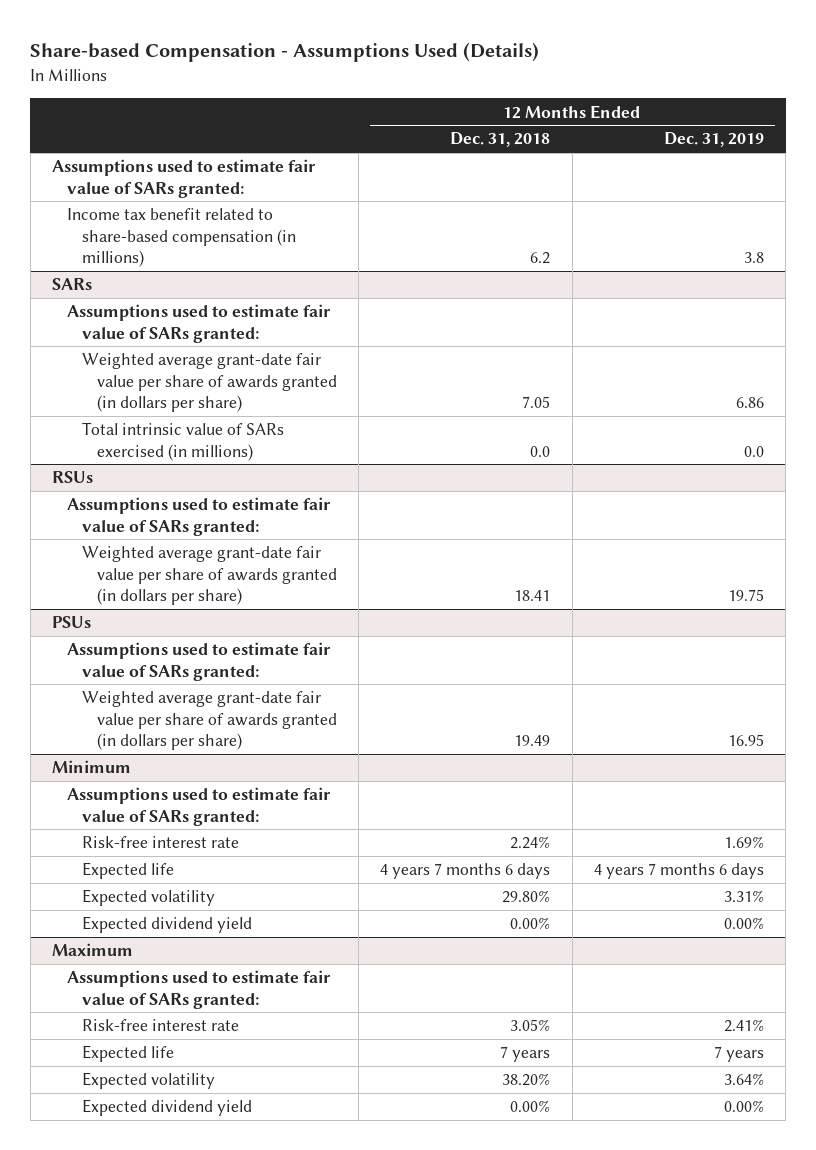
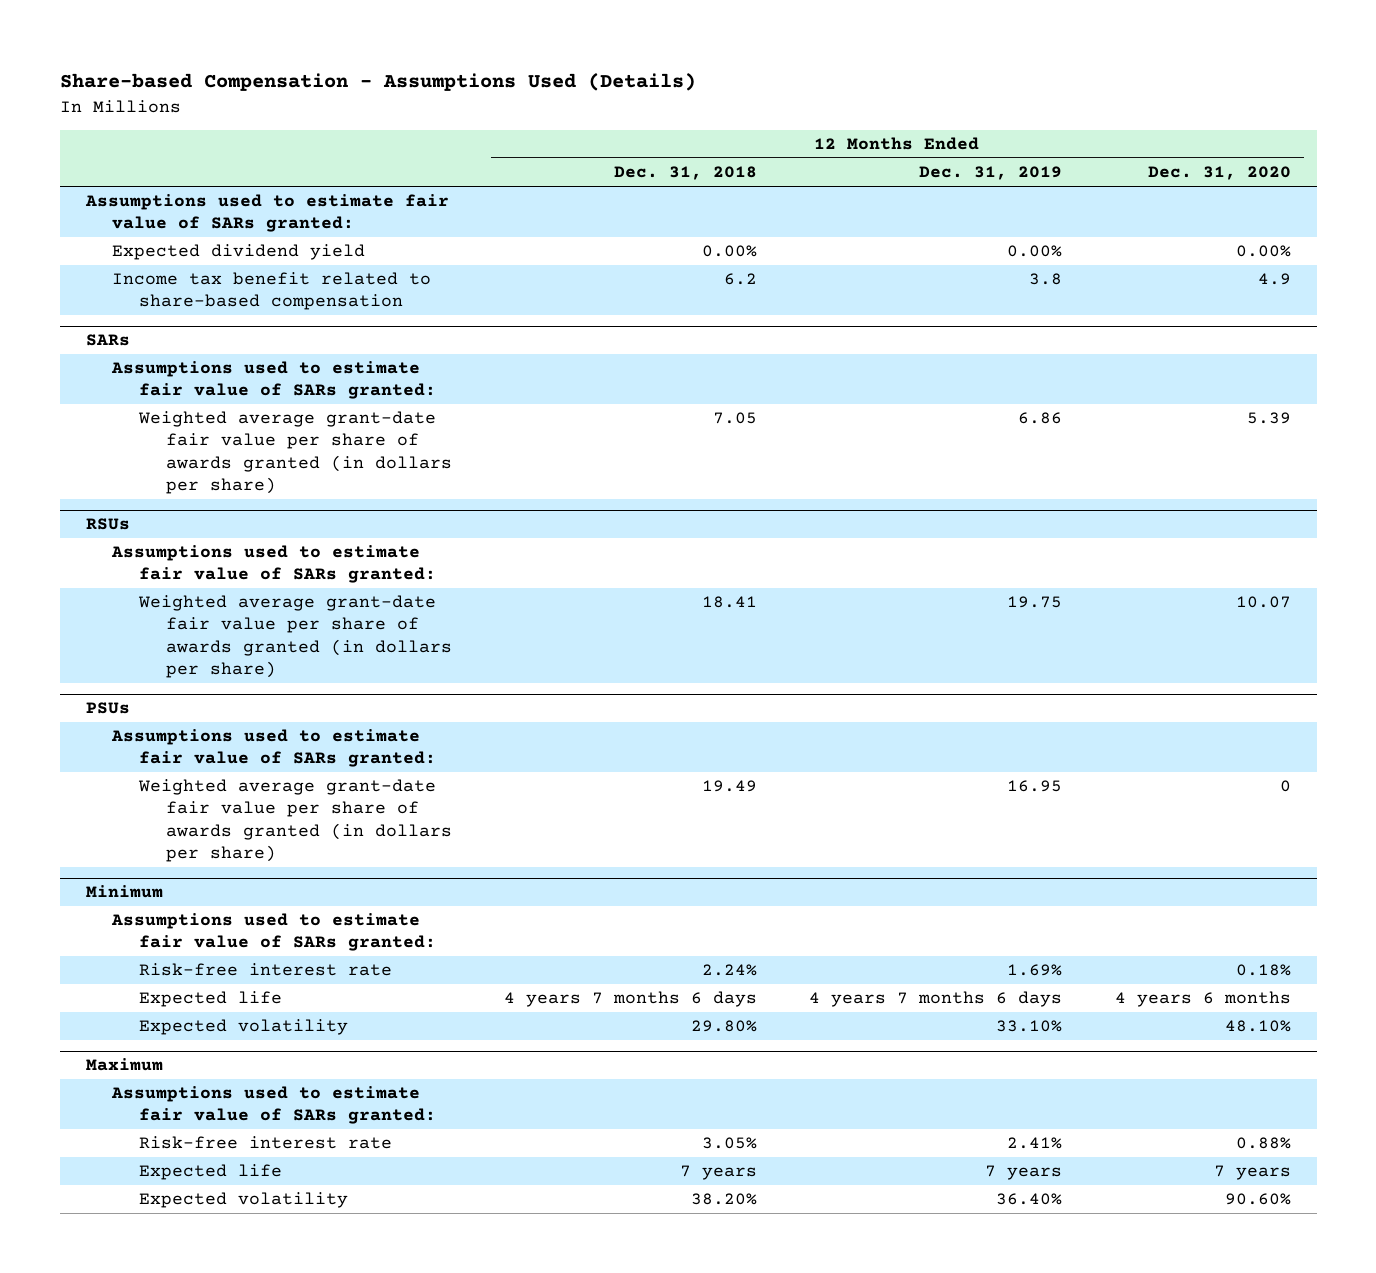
none -> [1147,166,1291,181] Dec. 31, 2020
none -> [112,244,366,261] Expected dividend yield
[67,208,296,268] Income tax benefit related to share-based compensation (in millions) -> [112,272,432,311] Income tax benefit related to share-based compensation
[81,422,284,461] Total intrinsic value of SARs exercised (in millions) -> none
[81,916,252,934] Expected dividend yield -> none
[723,890,764,903] 3.31% -> [996,1020,1063,1033] 33.10%
[81,1099,252,1117] Expected dividend yield -> none
[723,1073,764,1086] 3.64% -> [996,1193,1063,1206] 36.40%

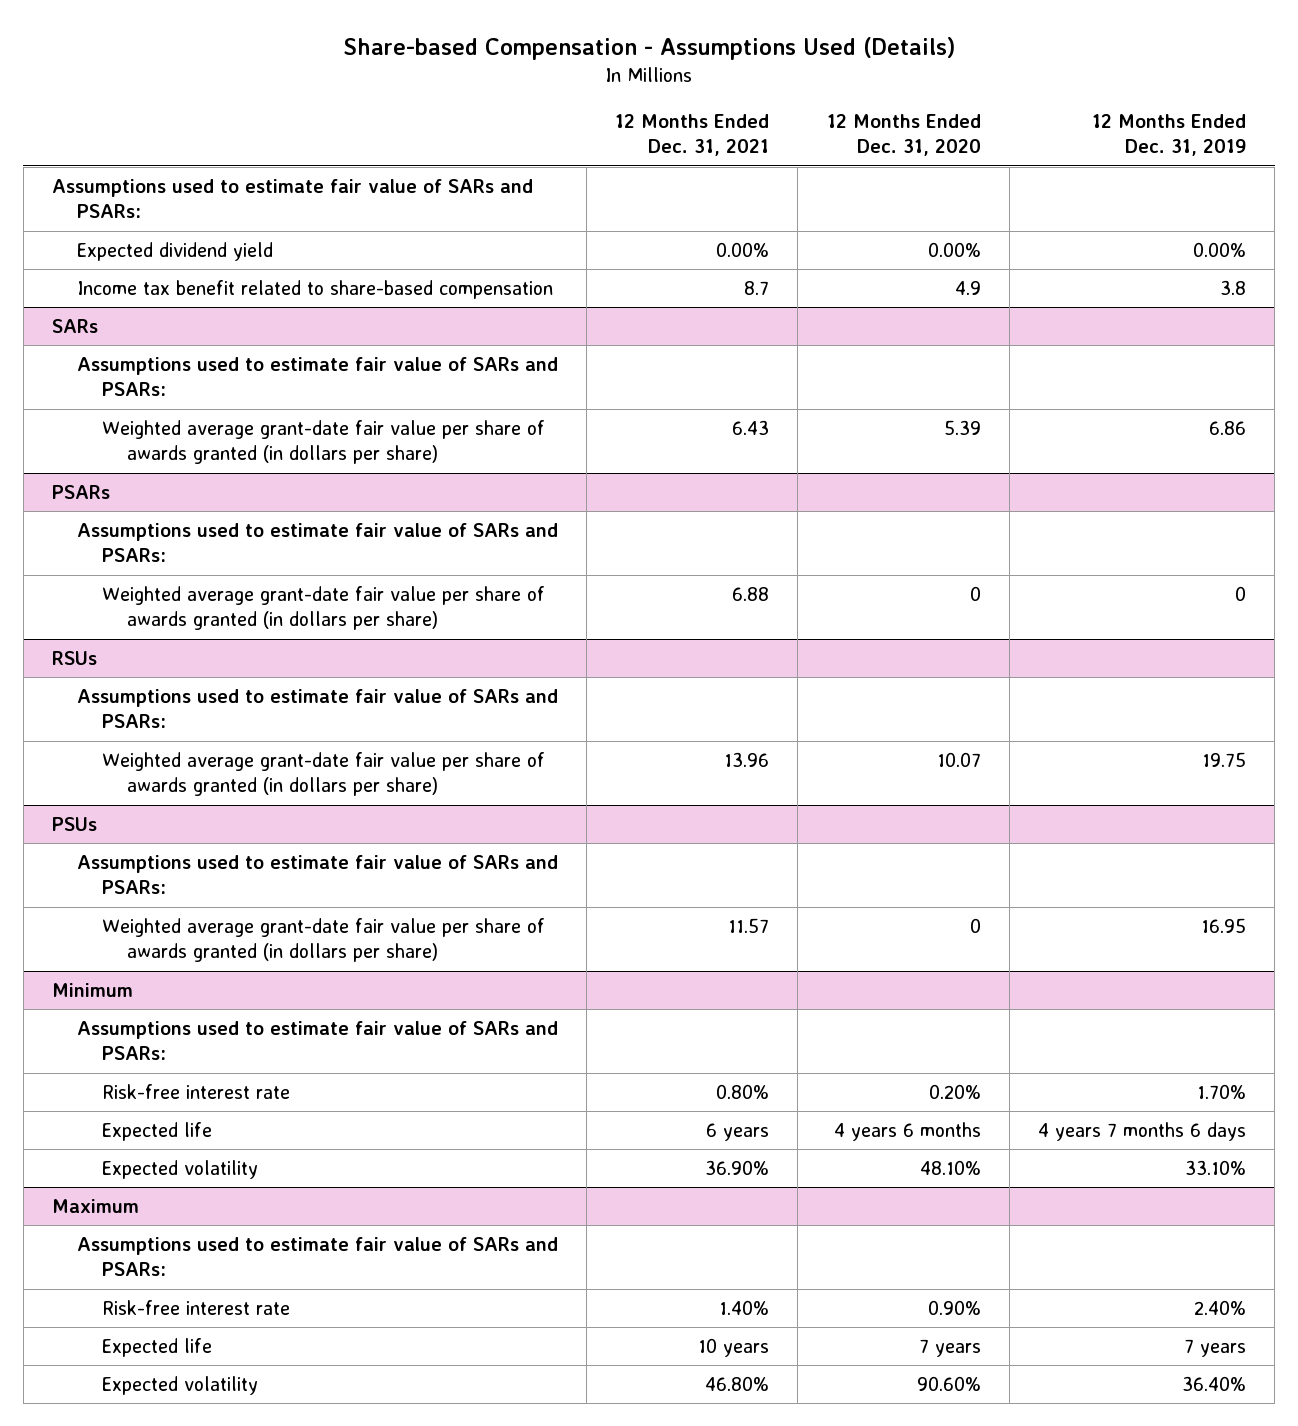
[614,166,758,181] Dec. 31, 2018 -> none
none -> [615,114,770,157] 12 Months Ended Dec. 31, 2021
[84,194,449,233] Assumptions used to estimate fair value of SARs granted: -> [51,178,533,219] Assumptions used to estimate fair value of SARs and PSARs:
[111,361,437,400] Assumptions used to estimate fair value of SARs granted: -> [76,356,558,397] Assumptions used to estimate fair value of SARs and PSARs:
none -> [51,484,110,499] PSARs
none -> [76,522,558,563] Assumptions used to estimate fair value of SARs and PSARs:
none -> [101,585,545,631] Weighted average grant-date fair value per share of awards granted (in dollars per share)
[111,545,437,584] Assumptions used to estimate fair value of SARs granted: -> [76,688,558,729] Assumptions used to estimate fair value of SARs and PSARs:
[111,729,437,768] Assumptions used to estimate fair value of SARs granted: -> [76,854,558,895] Assumptions used to estimate fair value of SARs and PSARs:
[111,913,437,952] Assumptions used to estimate fair value of SARs granted: -> [76,1020,558,1061] Assumptions used to estimate fair value of SARs and PSARs:
[1007,964,1063,977] 1.69% -> [1197,1083,1247,1099] 1.70%
[1235,964,1291,977] 0.18% -> [928,1083,981,1099] 0.20%
[111,1086,437,1125] Assumptions used to estimate fair value of SARs granted: -> [76,1236,558,1277] Assumptions used to estimate fair value of SARs and PSARs:
[1007,1137,1063,1150] 2.41% -> [1194,1299,1247,1315] 2.40%
[1235,1137,1291,1150] 0.88% -> [927,1299,981,1315] 0.90%

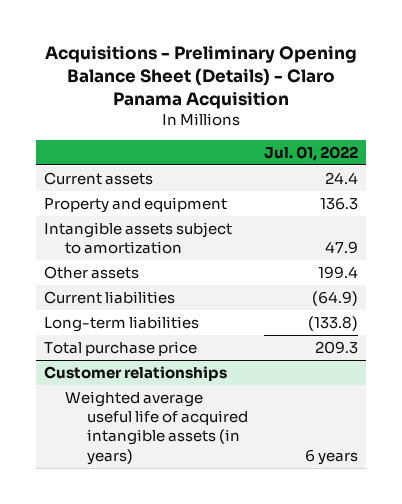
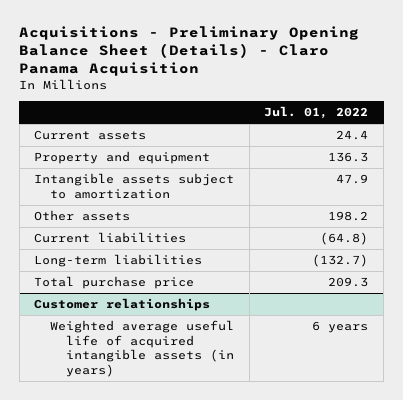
[318,266,359,280] 199.4 -> [328,211,369,222] 198.2
[312,291,359,307] (64.9) -> [320,232,369,246] (64.8)
[308,316,359,332] (133.8) -> [312,254,369,268] (132.7)

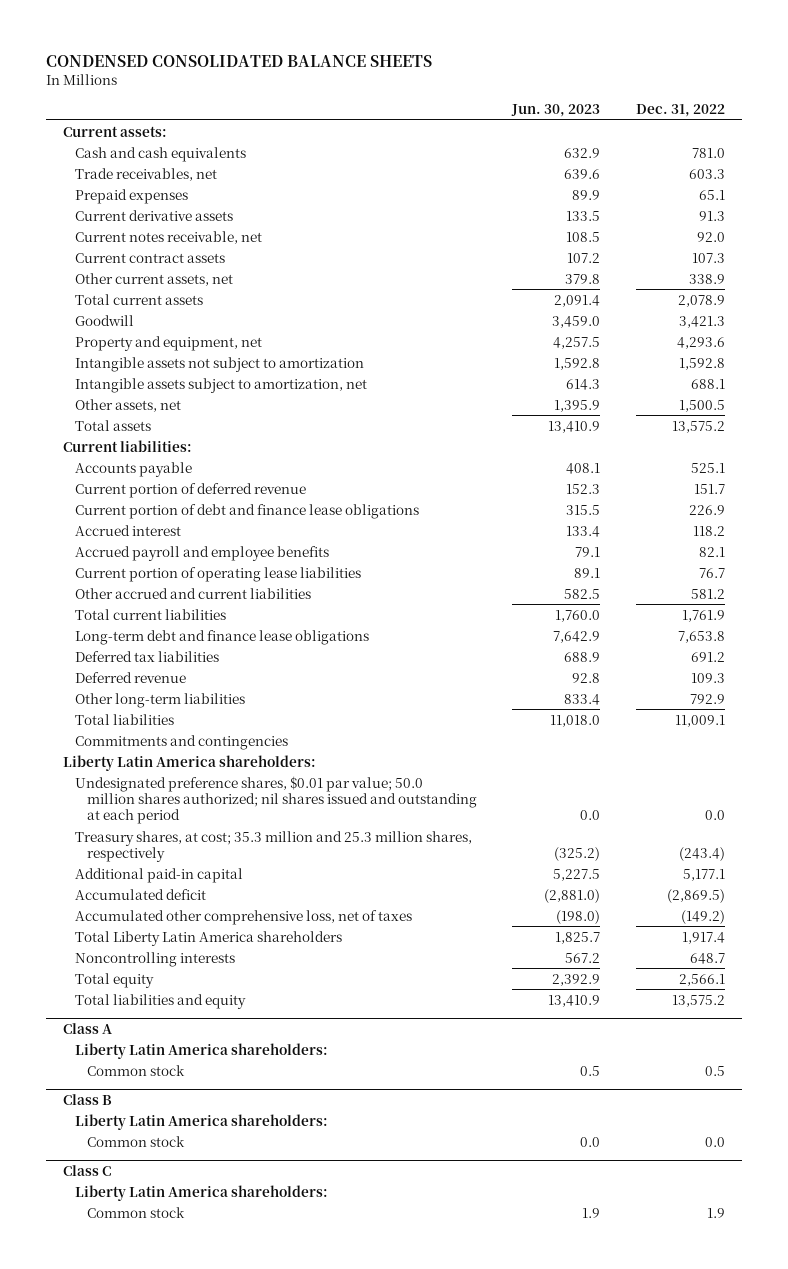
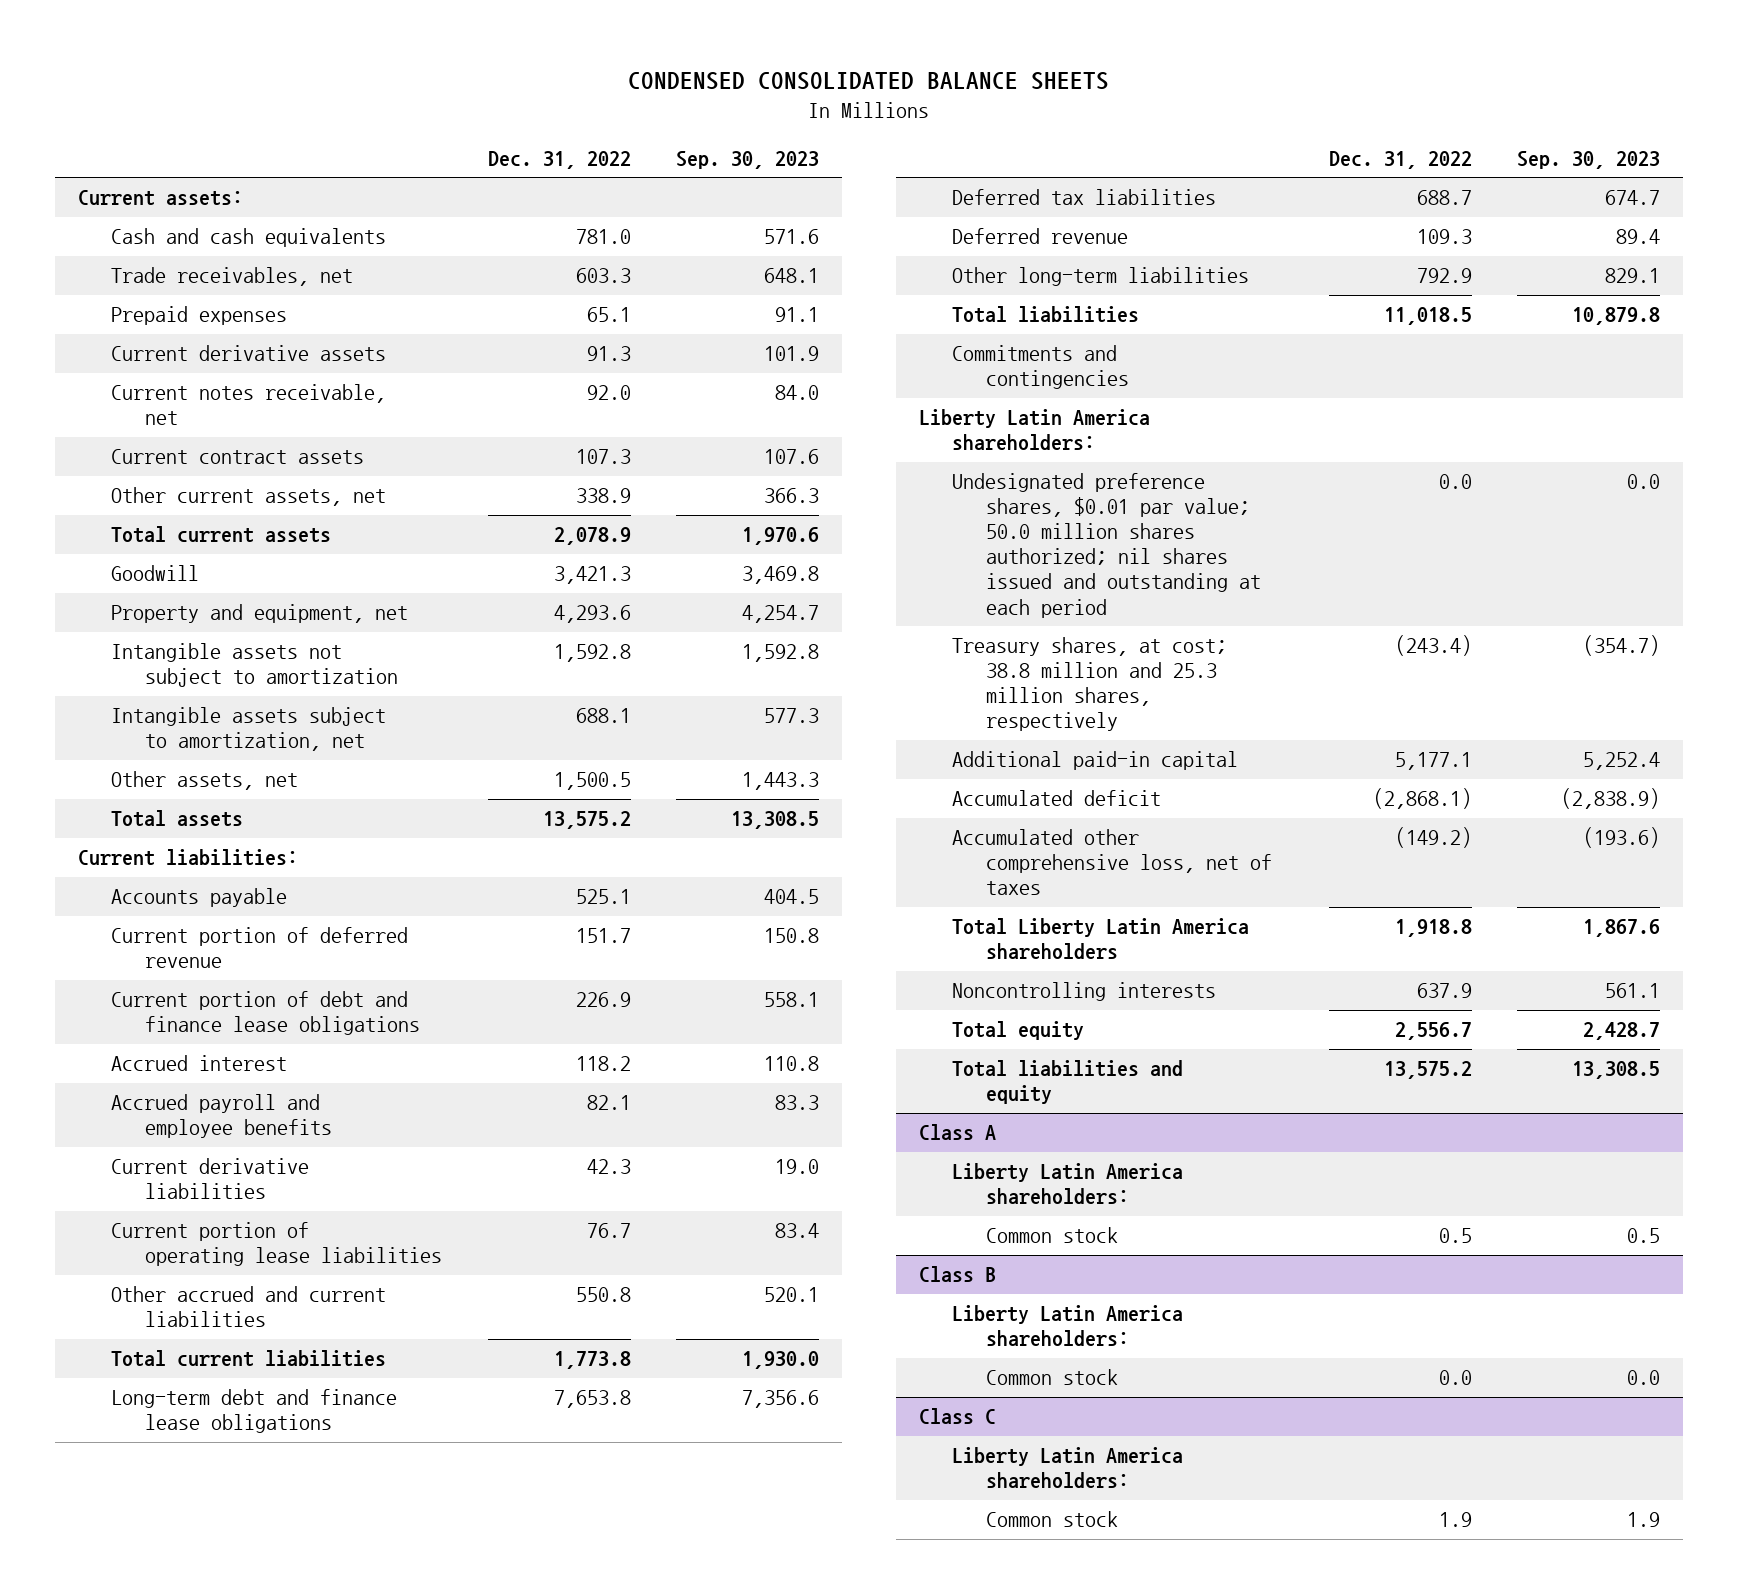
[511,103,601,117] Jun. 30, 2023 -> none
none -> [676,150,820,169] Sep. 30, 2023
none -> [111,1158,310,1200] Current derivative liabilities
[690,588,725,599] 581.2 -> [575,1287,631,1303] 550.8
[681,609,725,622] 1,761.9 -> [553,1351,631,1370] 1,773.8
[690,651,725,662] 691.2 -> [1416,190,1472,206] 688.7
[674,714,725,727] 11,009.1 -> [1383,307,1472,326] 11,018.5
[75,830,473,862] Treasury shares, at cost; 35.3 million and 25.3 million shares, respectively -> [952,637,1228,732] Treasury shares, at cost; 38.8 million and 25.3 million shares, respectively
[666,888,725,903] (2,869.5) -> [1372,788,1472,810] (2,868.1)
[681,931,725,944] 1,917.4 -> [1394,919,1472,938] 1,918.8
[689,952,725,964] 648.7 -> [1416,983,1472,999] 637.9
[678,973,725,986] 2,566.1 -> [1394,1022,1472,1041] 2,556.7

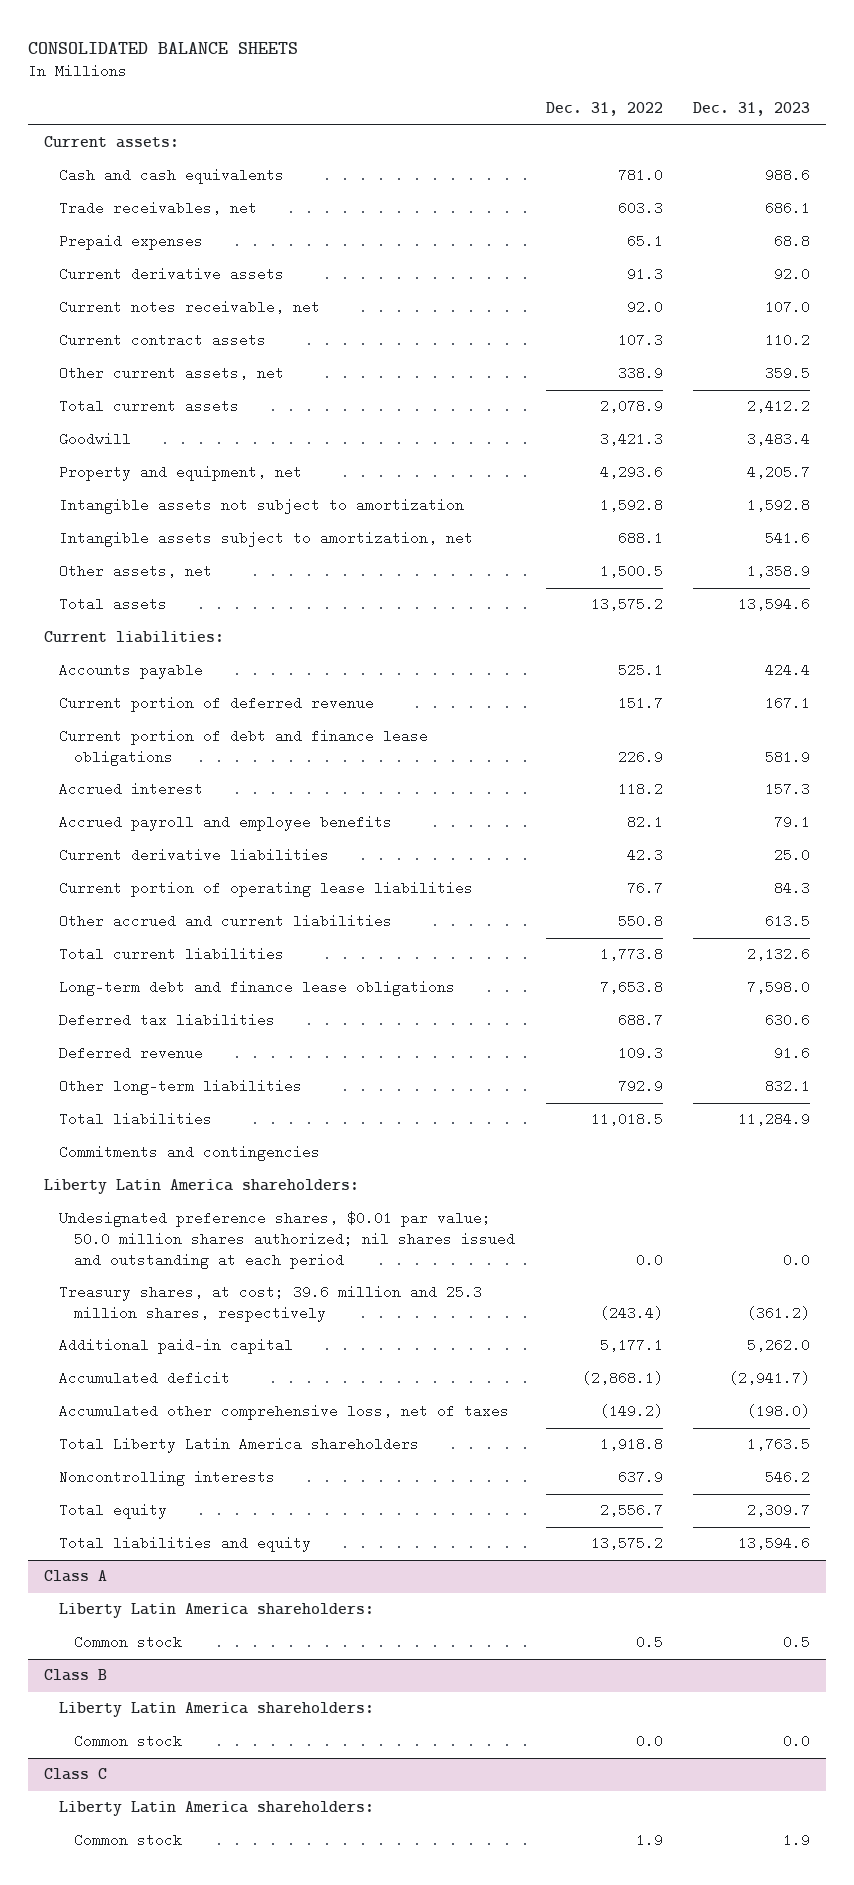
[628,72,1110,91] CONDENSED CONSOLIDATED BALANCE SHEETS -> [28,41,299,54] CONSOLIDATED BALANCE SHEETS
[676,150,820,169] Sep. 30, 2023 -> none
none -> [693,102,811,117] Dec. 31, 2023
[952,637,1228,732] Treasury shares, at cost; 38.8 million and 25.3 million shares, respectively -> [58,1285,482,1323] Treasury shares, at cost; 39.6 million and 25.3 million shares, respectively

